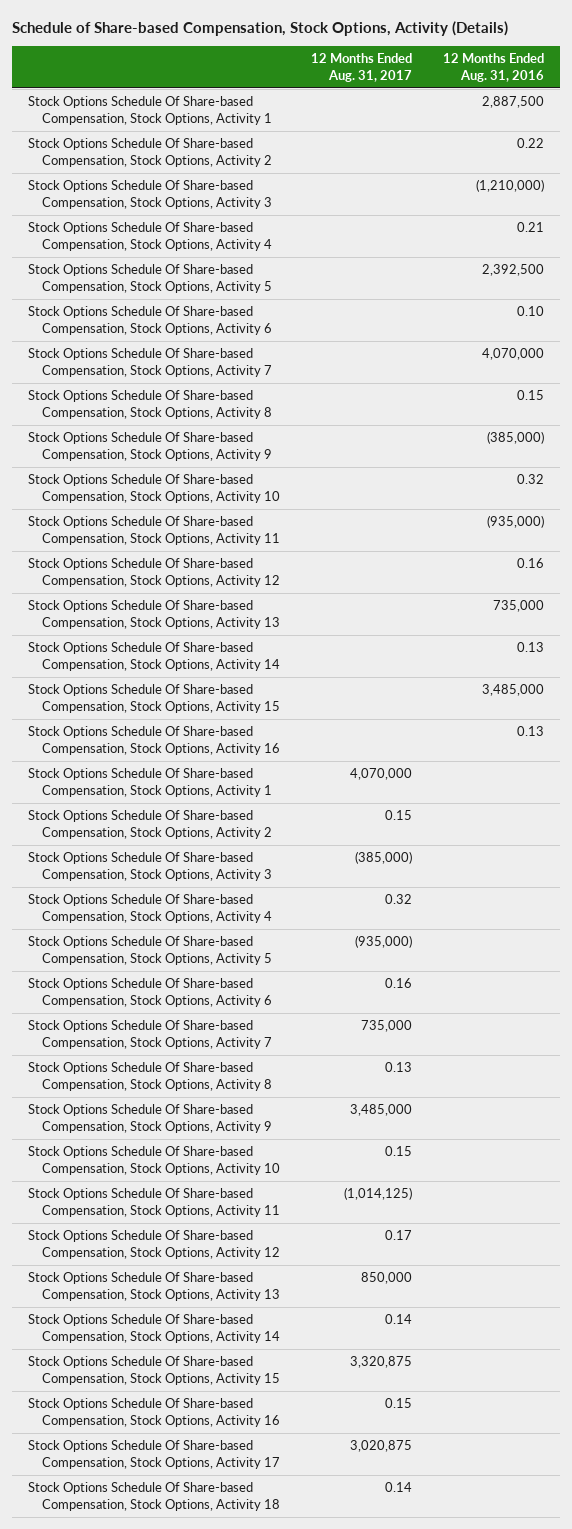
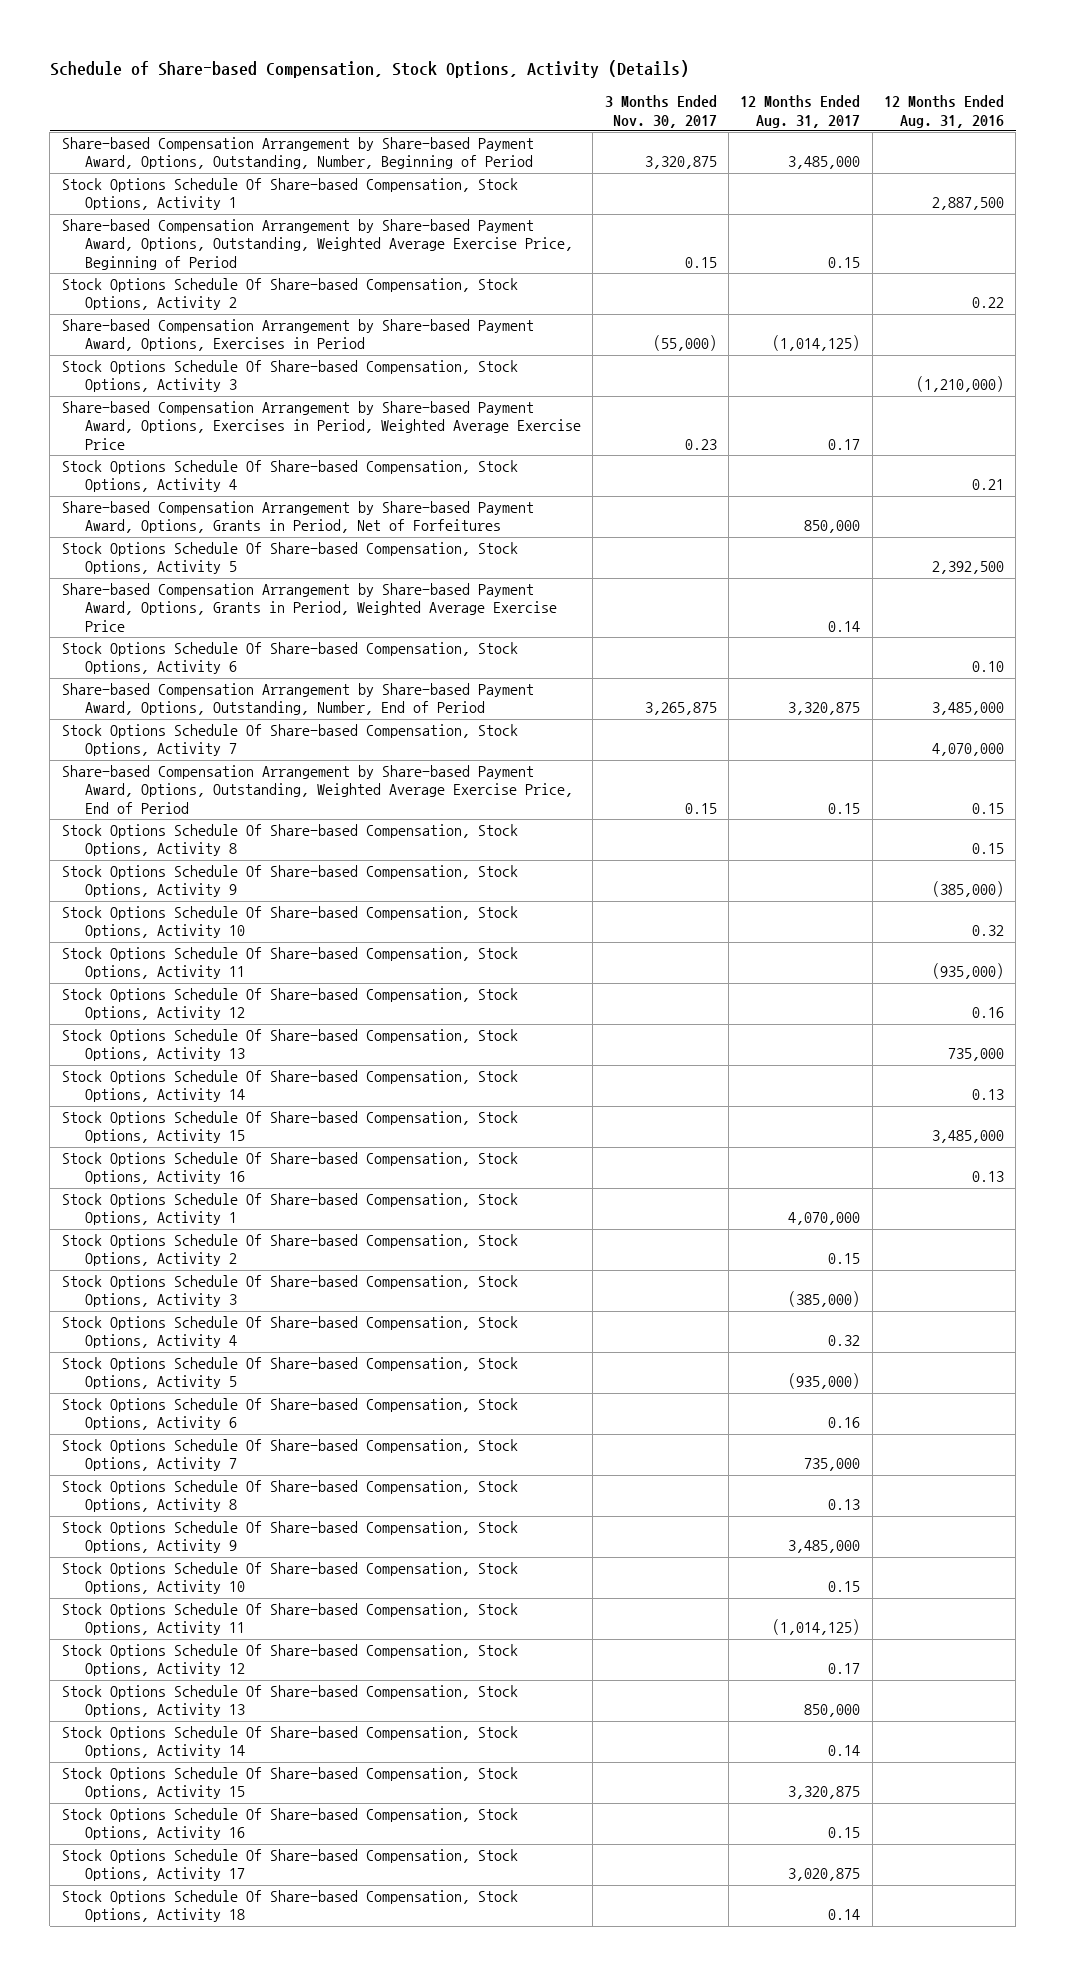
none -> [604,95,717,128] 3 Months Ended Nov. 30, 2017
none -> [61,137,534,170] Share-based Compensation Arrangement by Share-based Payment Award, Options, Outstanding, Number, Beginning of Period
none -> [61,219,574,270] Share-based Compensation Arrangement by Share-based Payment Award, Options, Outstanding, Weighted Average Exercise Price, Beginning of Period
none -> [61,319,534,352] Share-based Compensation Arrangement by Share-based Payment Award, Options, Exercises in Period
none -> [61,401,582,450] Share-based Compensation Arrangement by Share-based Payment Award, Options, Exercises in Period, Weighted Average Exercise Price
none -> [61,501,534,534] Share-based Compensation Arrangement by Share-based Payment Award, Options, Grants in Period, Net of Forfeitures
none -> [61,583,558,632] Share-based Compensation Arrangement by Share-based Payment Award, Options, Grants in Period, Weighted Average Exercise Price
none -> [61,683,534,716] Share-based Compensation Arrangement by Share-based Payment Award, Options, Outstanding, Number, End of Period
none -> [61,765,574,814] Share-based Compensation Arrangement by Share-based Payment Award, Options, Outstanding, Weighted Average Exercise Price, End of Period

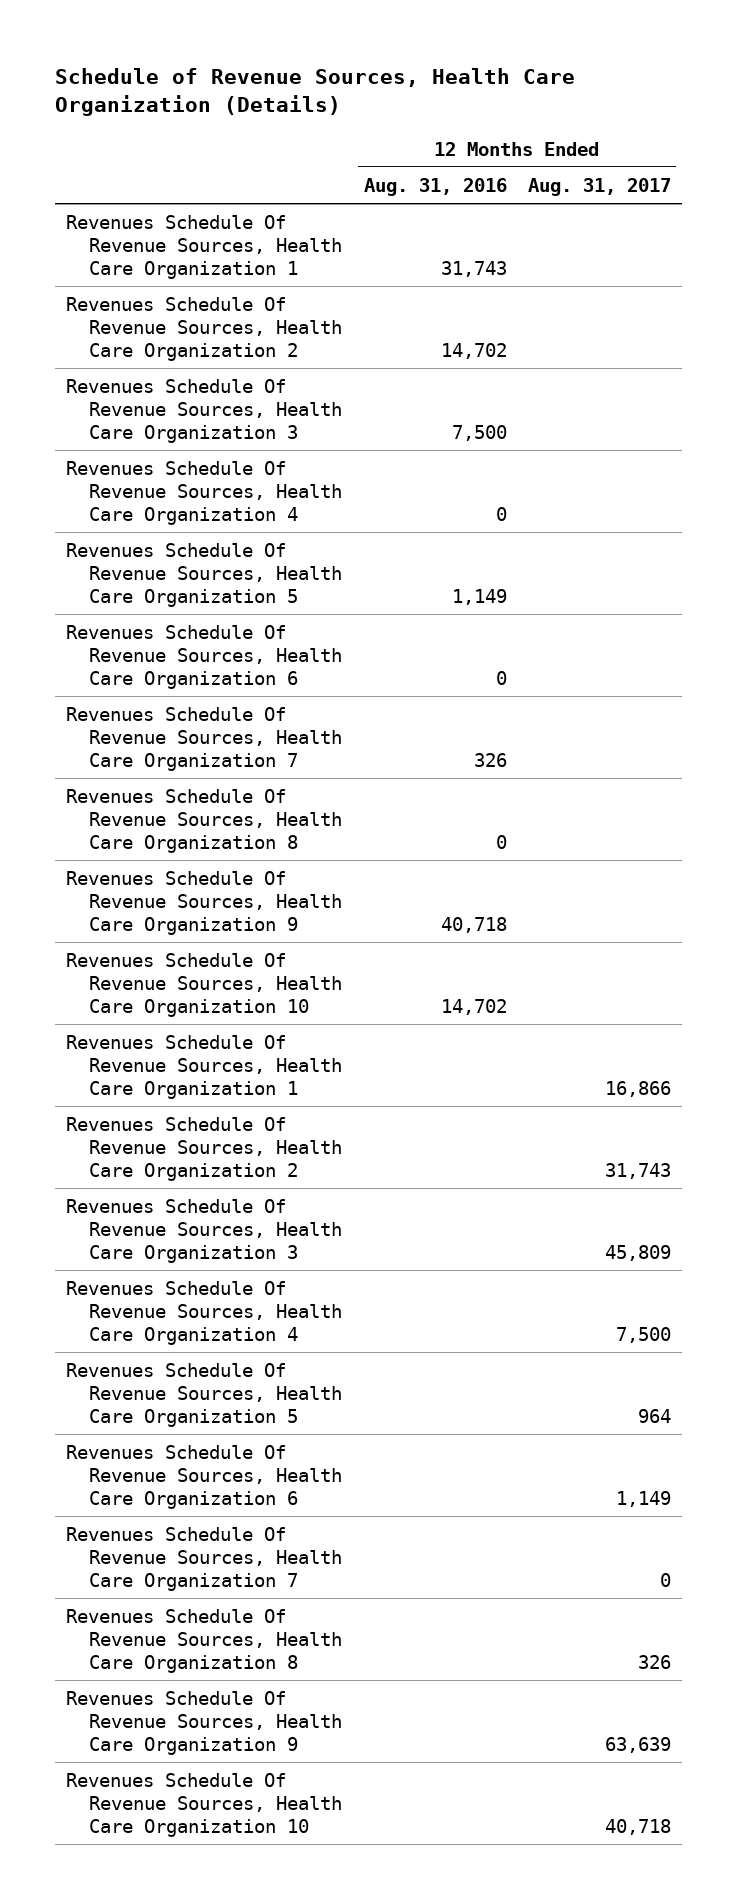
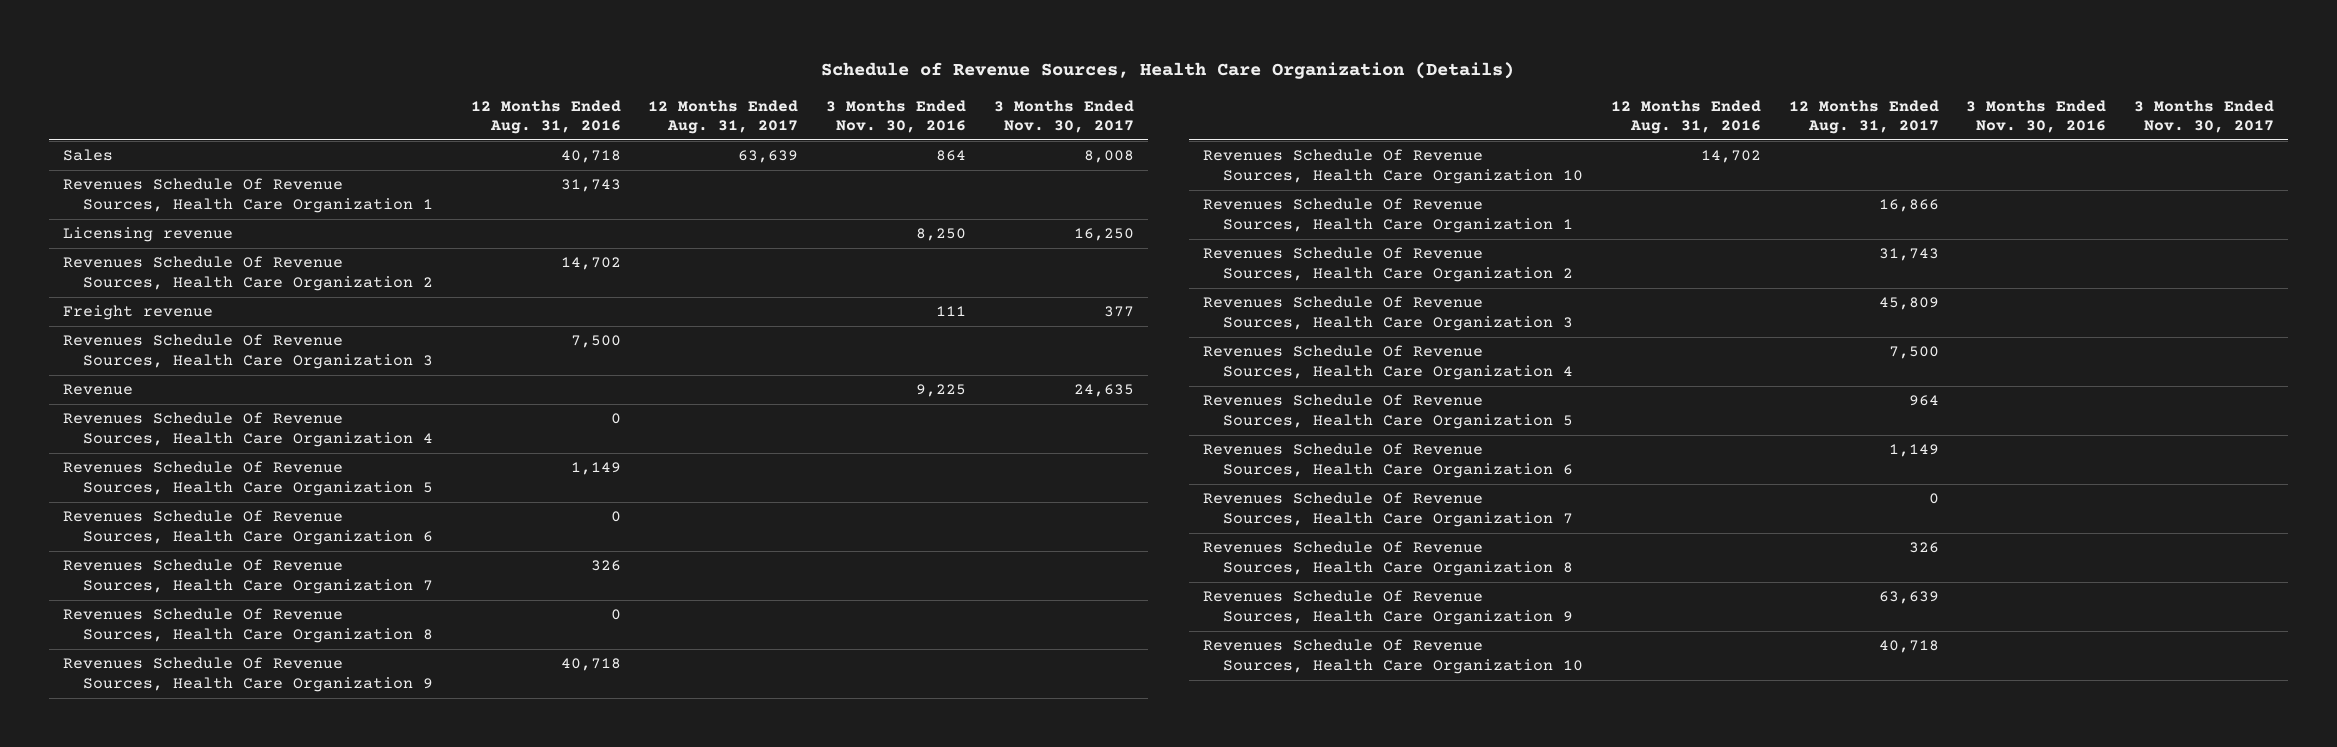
none -> [826,99,967,134] 3 Months Ended Nov. 30, 2016
none -> [993,99,1134,134] 3 Months Ended Nov. 30, 2017
none -> [62,149,113,162] Sales
none -> [62,227,233,243] Licensing revenue
none -> [62,305,213,321] Freight revenue
none -> [62,384,133,396] Revenue

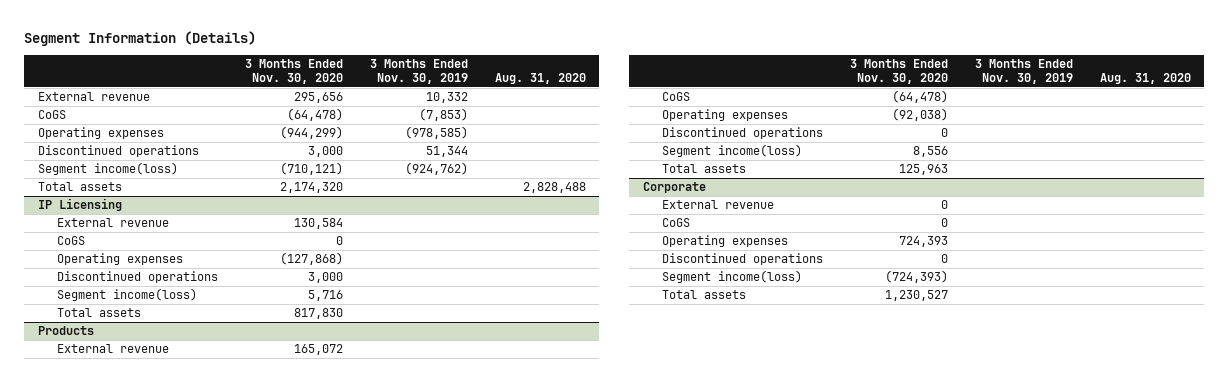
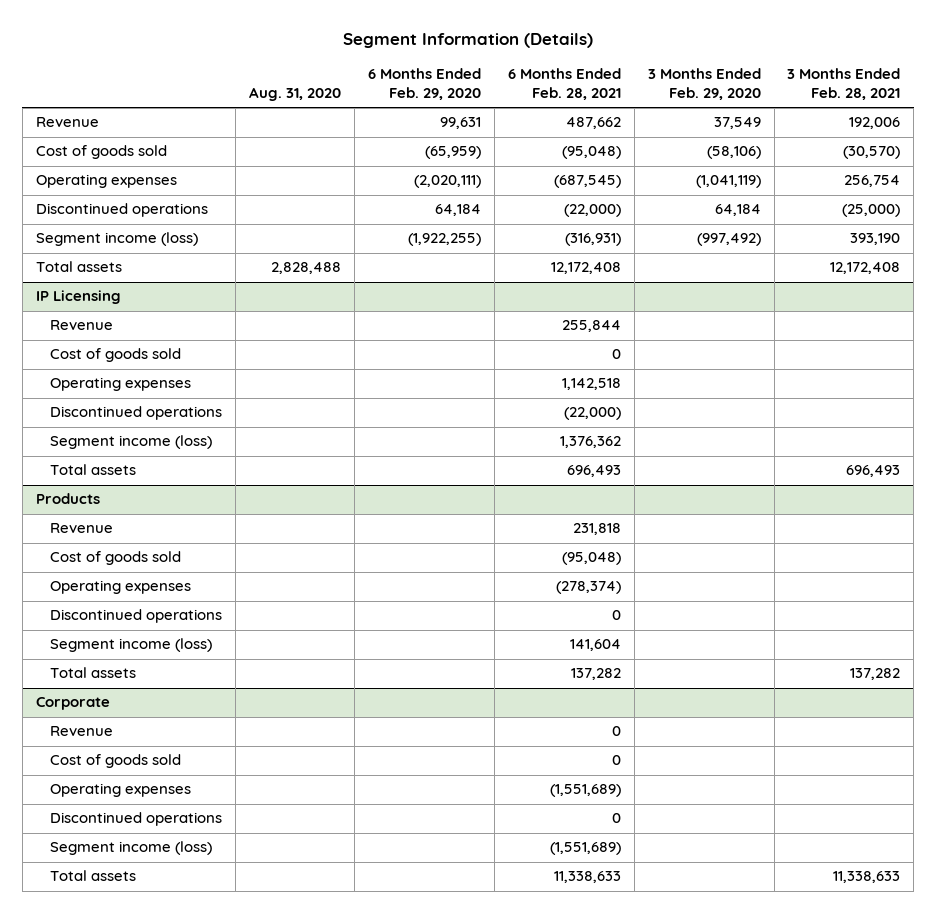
[244,59,343,85] 3 Months Ended Nov. 30, 2020 -> none
[369,59,468,85] 3 Months Ended Nov. 30, 2019 -> none
none -> [367,68,481,101] 6 Months Ended Feb. 29, 2020
none -> [507,68,621,101] 6 Months Ended Feb. 28, 2021
none -> [647,68,761,101] 3 Months Ended Feb. 29, 2020
none -> [787,68,901,101] 3 Months Ended Feb. 28, 2021
[37,92,150,102] External revenue -> [35,117,99,128] Revenue
[37,110,66,120] CoGS -> [35,145,167,160] Cost of goods sold
[37,162,178,176] Segment income(loss) -> [35,232,198,247] Segment income (loss)
[56,218,169,228] External revenue -> [50,320,114,331] Revenue
[56,236,85,246] CoGS -> [50,348,182,363] Cost of goods sold
[56,288,197,302] Segment income(loss) -> [50,435,213,450] Segment income (loss)
[56,344,169,354] External revenue -> [50,523,114,534] Revenue
[661,92,690,102] CoGS -> [50,551,182,566] Cost of goods sold
[661,144,802,158] Segment income(loss) -> [50,638,213,653] Segment income (loss)
[661,200,774,210] External revenue -> [50,726,114,737] Revenue
[661,218,690,228] CoGS -> [50,754,182,769] Cost of goods sold
[661,270,802,284] Segment income(loss) -> [50,841,213,856] Segment income (loss)

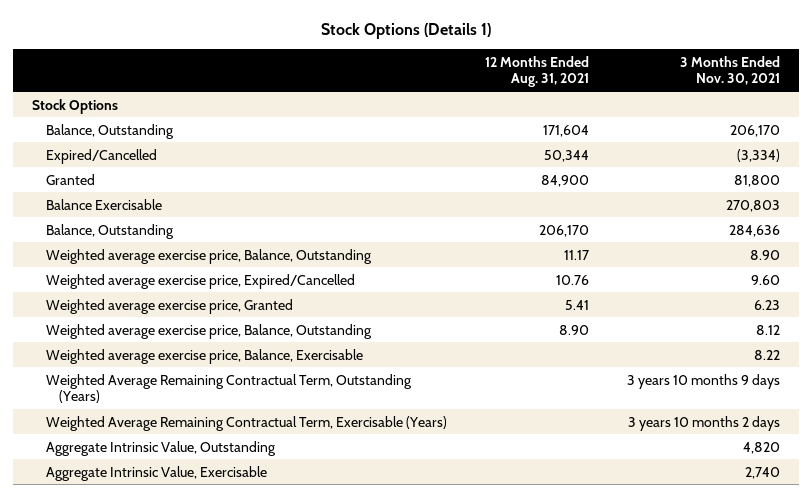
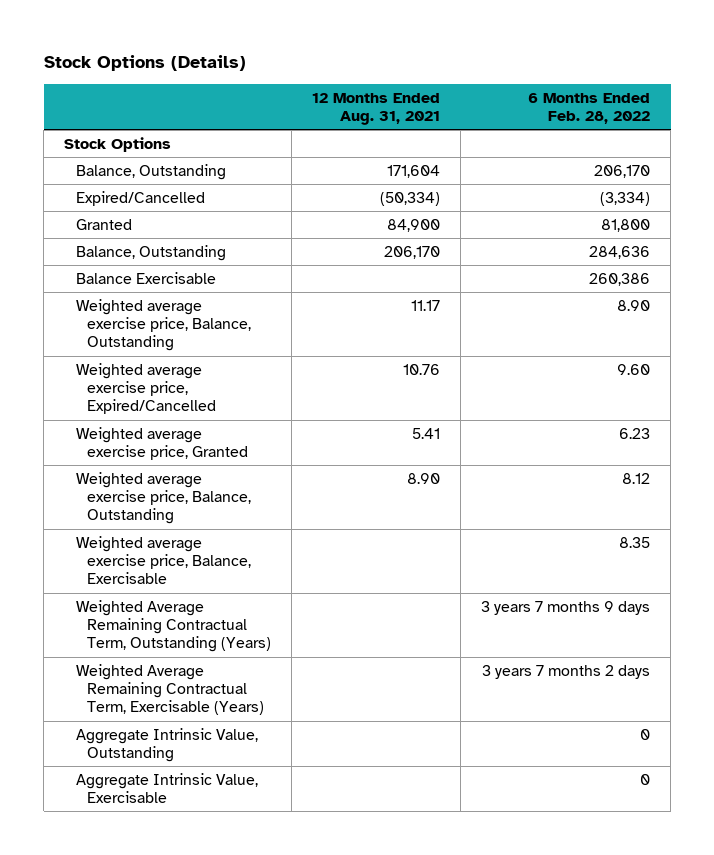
[321,23,492,40] Stock Options (Details 1) -> [43,55,246,72] Stock Options (Details)
[679,55,780,86] 3 Months Ended Nov. 30, 2021 -> none
none -> [528,92,651,125] 6 Months Ended Feb. 28, 2022
[543,149,589,162] 50,344 -> [380,191,441,206] (50,334)
[45,198,162,210] Balance Exercisable -> [75,271,216,284] Balance Exercisable

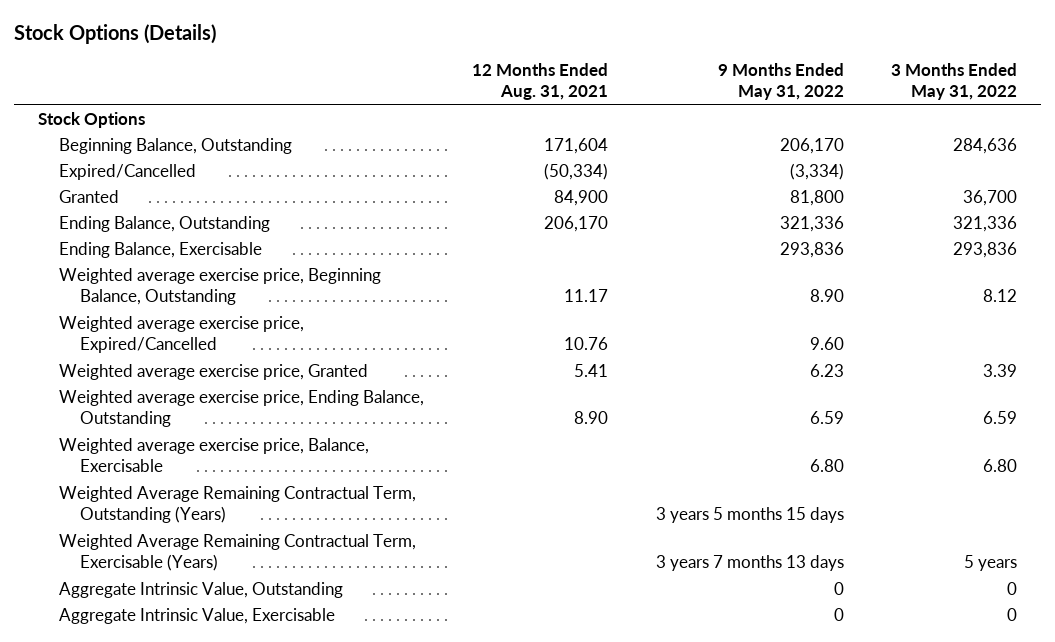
[528,92,651,125] 6 Months Ended Feb. 28, 2022 -> none
none -> [717,63,844,101] 9 Months Ended May 31, 2022
none -> [891,63,1018,101] 3 Months Ended May 31, 2022
[75,163,226,180] Balance, Outstanding -> [58,138,292,155] Beginning Balance, Outstanding
[75,244,226,261] Balance, Outstanding -> [58,216,270,233] Ending Balance, Outstanding
[75,271,216,284] Balance Exercisable -> [58,242,262,259] Ending Balance, Exercisable
[75,298,251,352] Weighted average exercise price, Balance, Outstanding -> [58,268,381,306] Weighted average exercise price, Beginning Balance, Outstanding
[75,471,251,525] Weighted average exercise price, Balance, Outstanding -> [58,390,424,428] Weighted average exercise price, Ending Balance, Outstanding

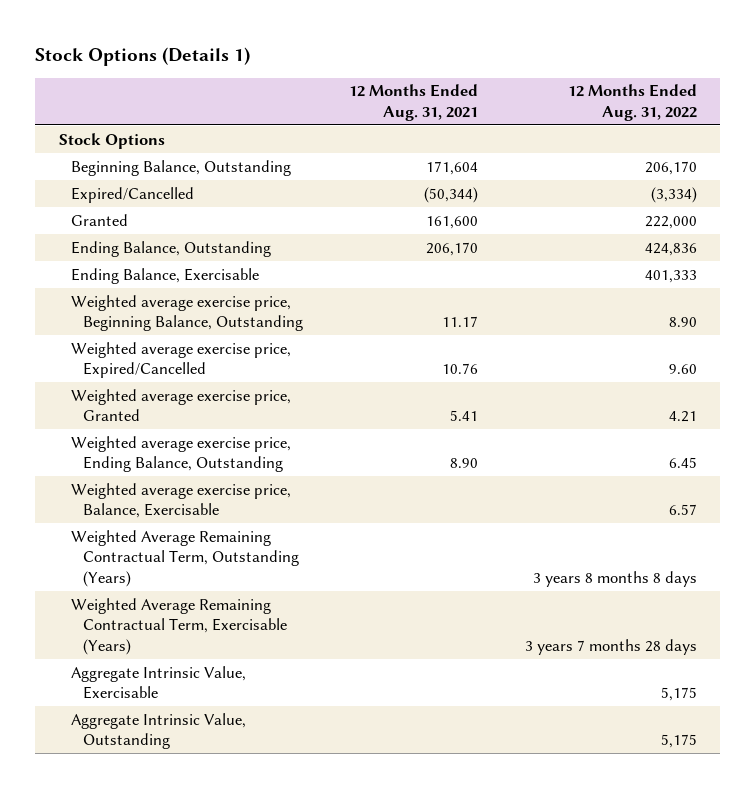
[13,24,216,45] Stock Options (Details) -> [35,46,251,66] Stock Options (Details 1)
[717,63,844,101] 9 Months Ended May 31, 2022 -> none
[891,63,1018,101] 3 Months Ended May 31, 2022 -> none
none -> [567,84,697,121] 12 Months Ended Aug. 31, 2022
[543,163,608,181] (50,334) -> [424,186,479,203] (50,344)
[553,190,608,207] 84,900 -> [426,215,479,229] 161,600
[58,582,343,599] Aggregate Intrinsic Value, Outstanding -> [70,712,246,750] Aggregate Intrinsic Value, Outstanding

